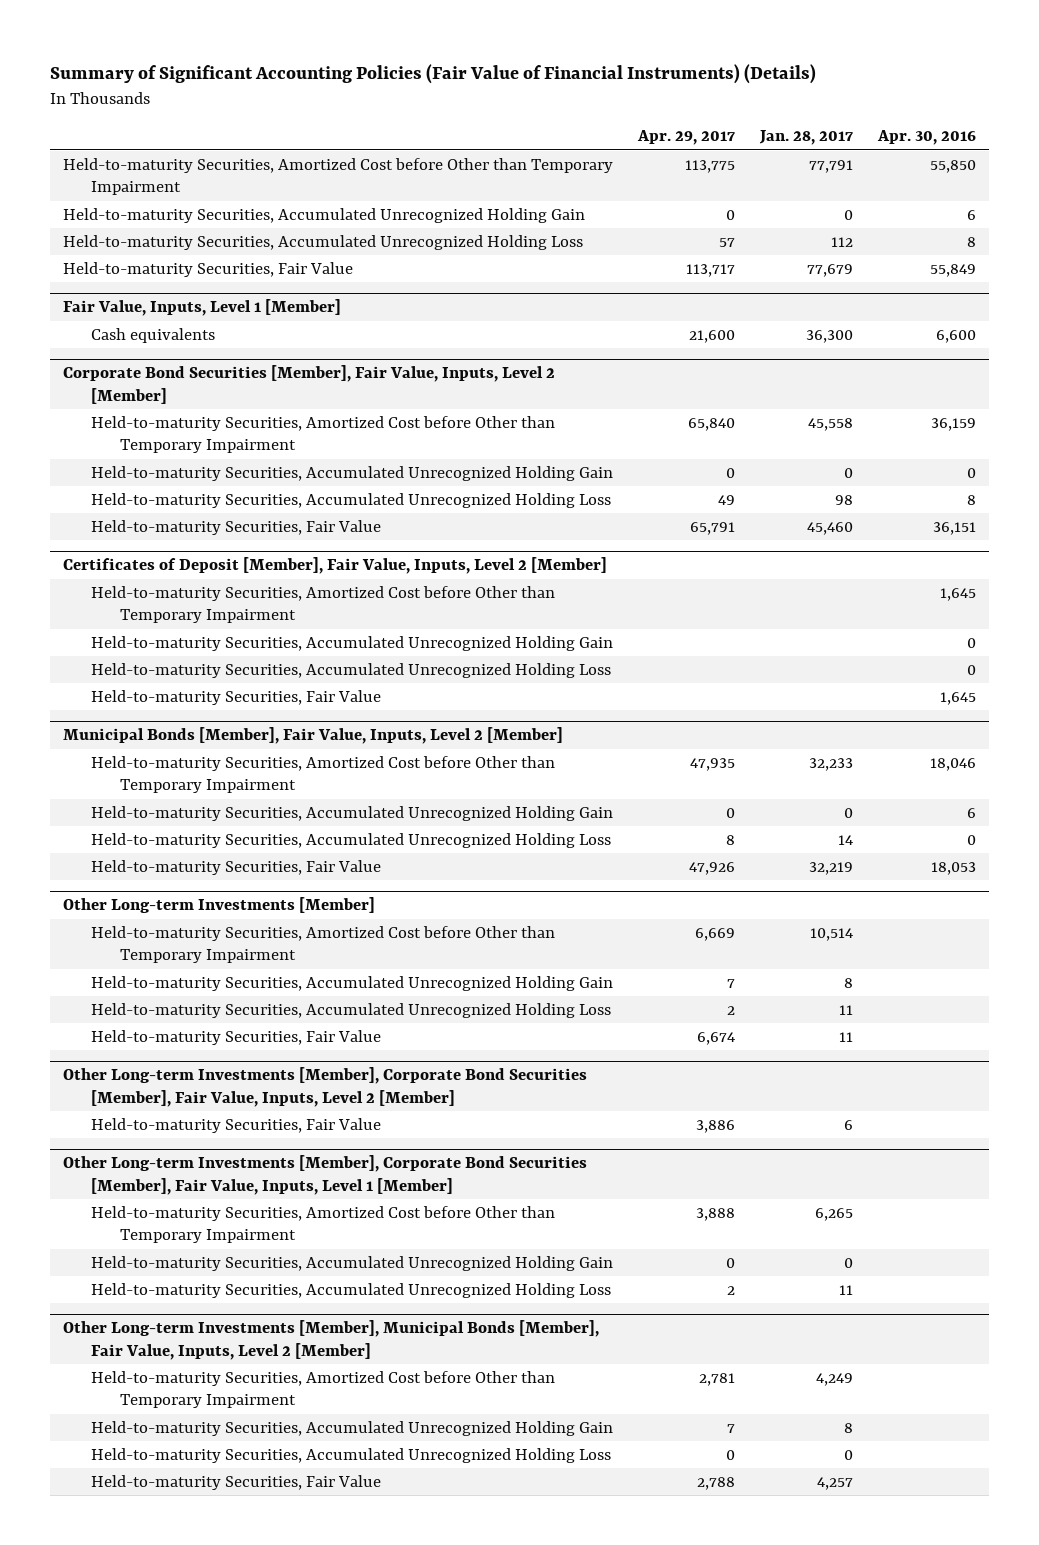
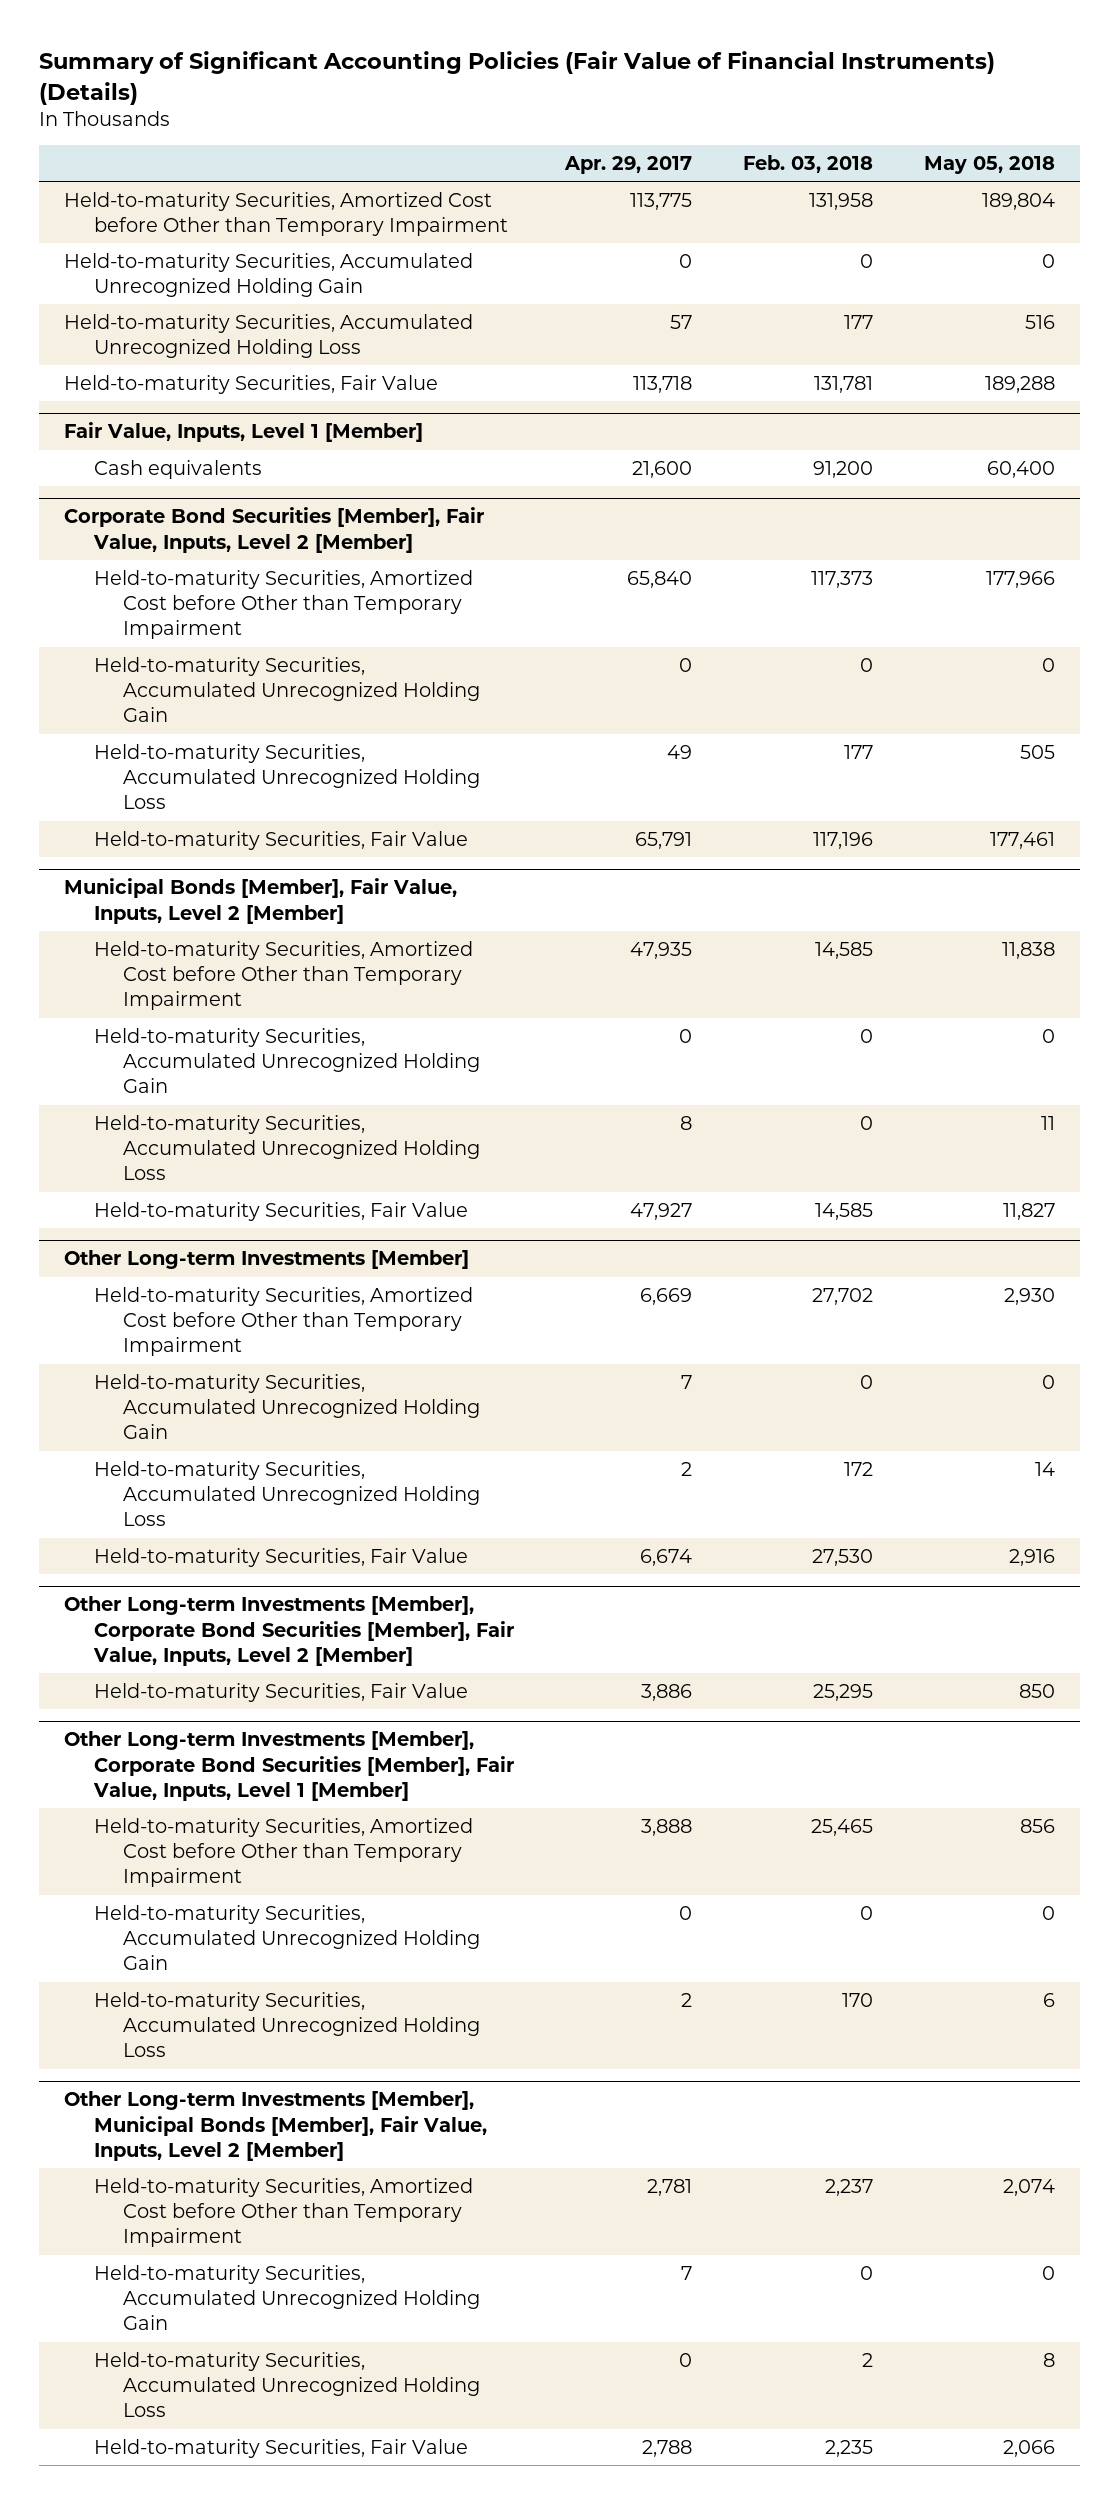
[759,130,854,146] Jan. 28, 2017 -> none
[877,130,977,146] Apr. 30, 2016 -> none
none -> [742,155,873,174] Feb. 03, 2018
none -> [923,156,1055,175] May 05, 2018
[686,263,736,277] 113,717 -> [632,375,692,393] 113,718
[62,557,607,575] Certificates of Deposit [Member], Fair Value, Inputs, Level 2 [Member] -> none
[91,585,556,624] Held-to-maturity Securities, Amortized Cost before Other than Temporary Impairment -> none
[91,635,614,651] Held-to-maturity Securities, Accumulated Unrecognized Holding Gain -> none
[91,662,612,678] Held-to-maturity Securities, Accumulated Unrecognized Holding Loss -> none
[91,689,382,705] Held-to-maturity Securities, Fair Value -> none
[689,861,736,875] 47,926 -> [629,1202,692,1220] 47,927

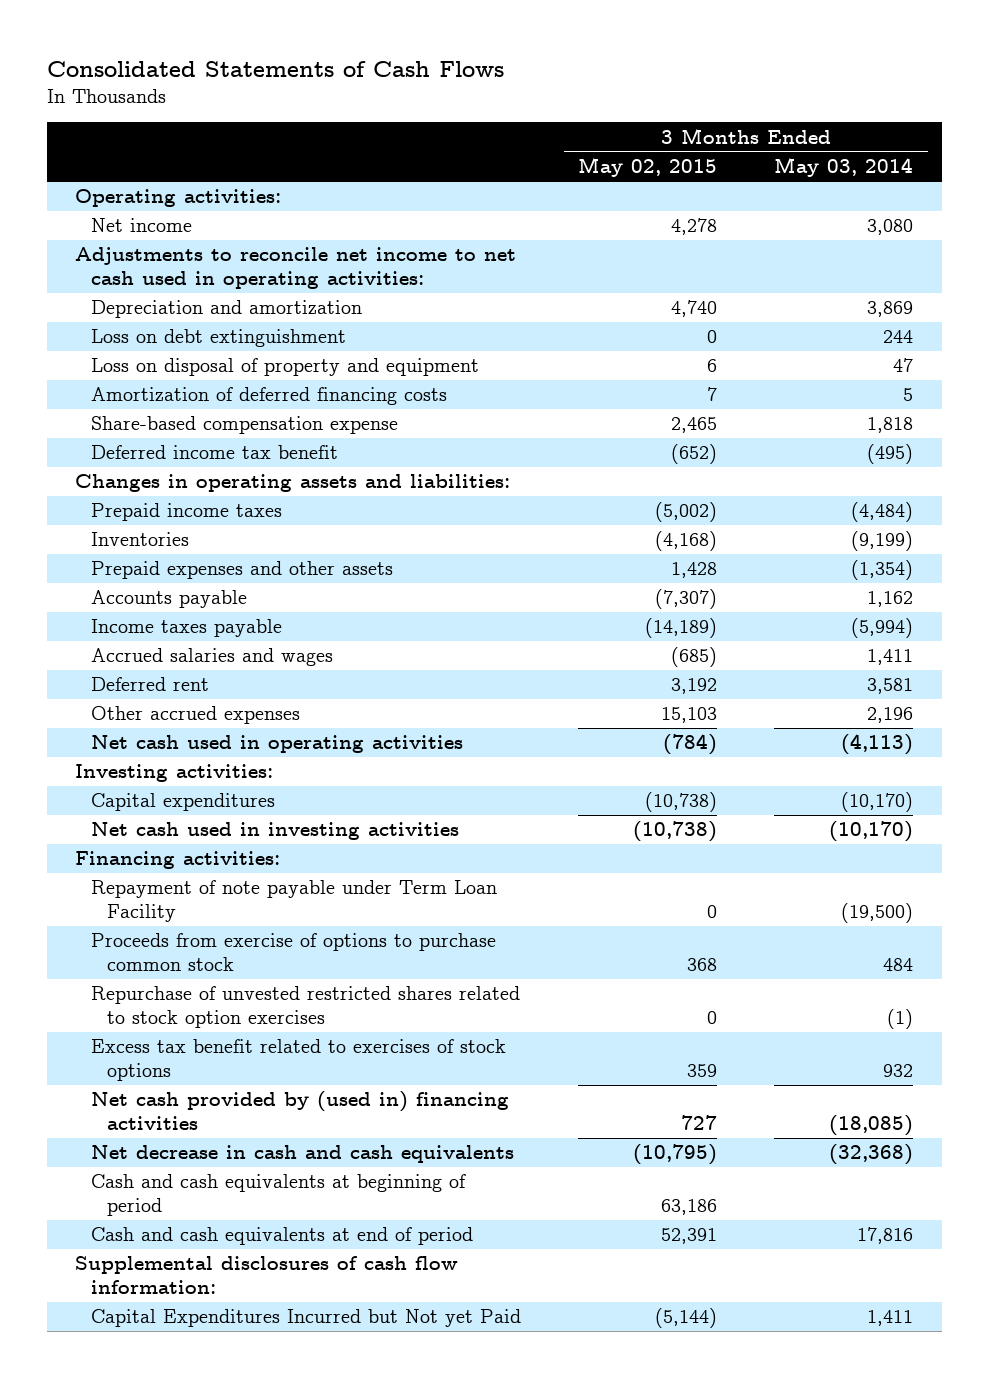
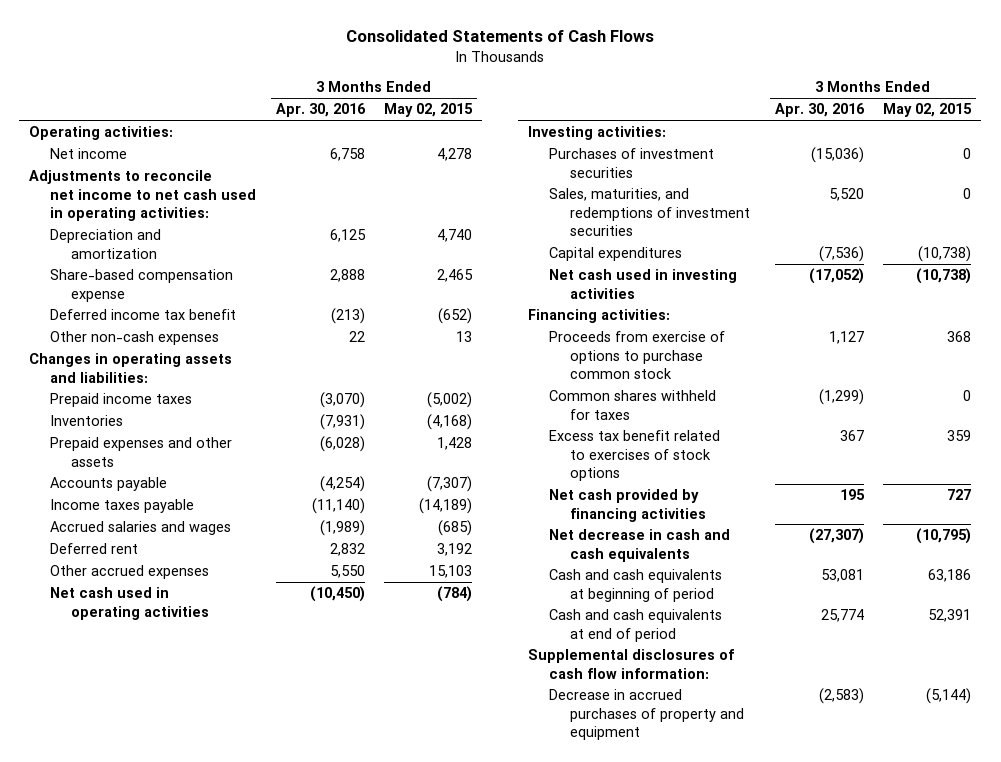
[774,157,914,178] May 03, 2014 -> none
none -> [275,103,366,118] Apr. 30, 2016
[90,329,346,348] Loss on debt extinguishment -> none
[90,358,479,377] Loss on disposal of property and equipment -> none
[90,387,447,406] Amortization of deferred financing costs -> none
none -> [49,331,219,346] Other non-cash expenses
none -> [548,148,714,178] Purchases of investment securities
none -> [548,188,750,236] Sales, maturities, and redemptions of investment securities
[90,880,497,922] Repayment of note payable under Term Loan Facility -> none
[90,986,520,1028] Repurchase of unvested restricted shares related to stock option exercises -> none
none -> [548,390,716,420] Common shares withheld for taxes
[90,1091,509,1130] Net cash provided by (used in) financing activities -> [548,489,706,522] Net cash provided by financing activities
[90,1309,521,1328] Capital Expenditures Incurred but Not yet Paid -> [548,689,744,740] Decrease in accrued purchases of property and equipment

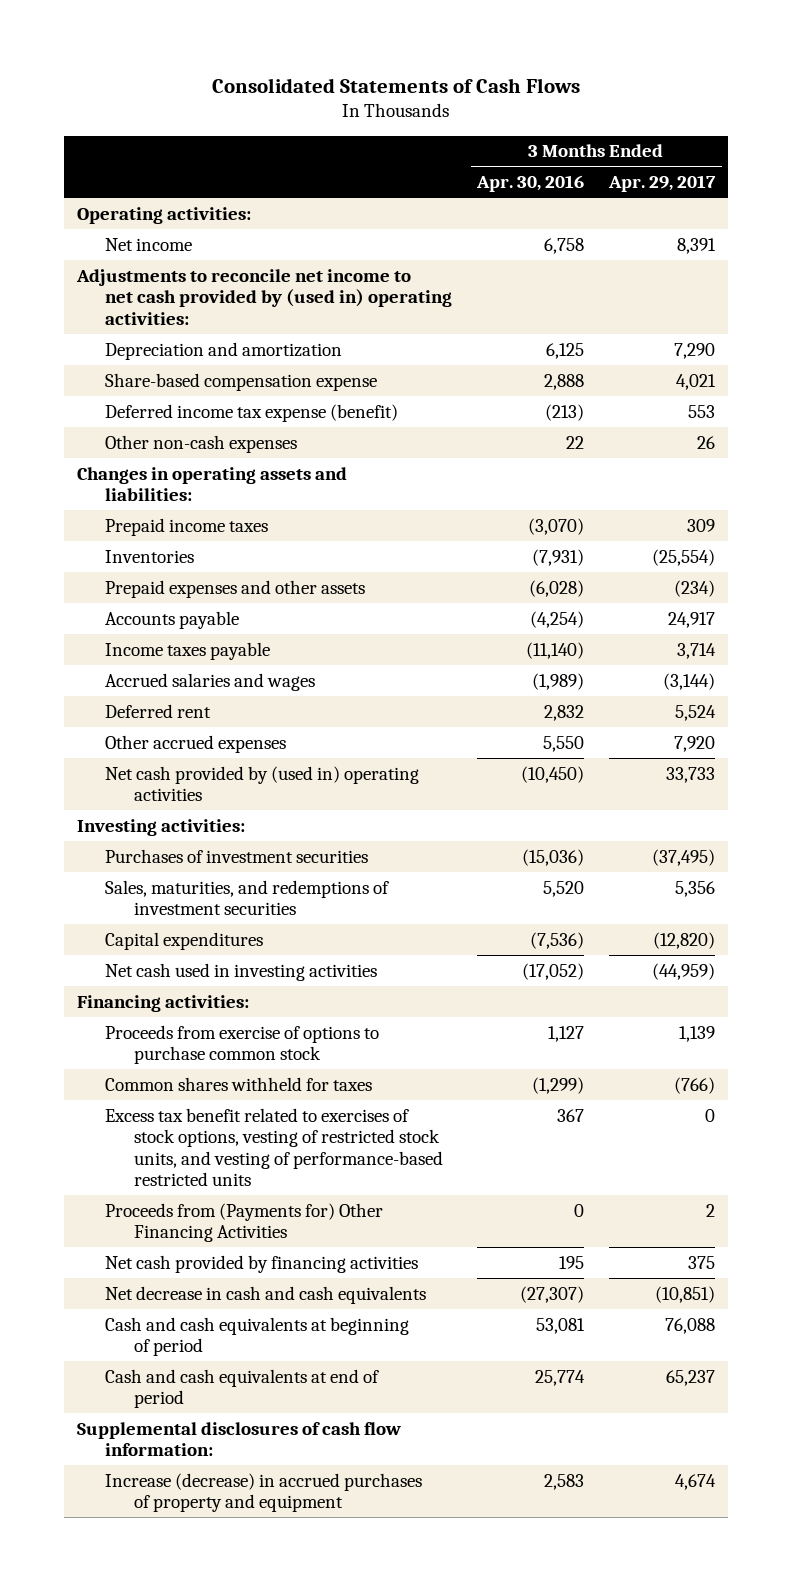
[384,103,474,118] May 02, 2015 -> none
none -> [608,174,717,192] Apr. 29, 2017
[29,170,256,221] Adjustments to reconcile net income to net cash used in operating activities: -> [75,268,453,325] Adjustments to reconcile net income to net cash provided by (used in) operating activities:
[49,309,236,321] Deferred income tax benefit -> [105,403,399,422] Deferred income tax expense (benefit)
[49,587,209,620] Net cash used in operating activities -> [105,765,420,802] Net cash provided by (used in) operating activities
[548,430,720,481] Excess tax benefit related to exercises of stock options -> [105,1107,443,1187] Excess tax benefit related to exercises of stock options, vesting of restricted stock units, and vesting of performance-based restricted units
none -> [105,1202,384,1243] Proceeds from (Payments for) Other Financing Activities
[548,689,744,740] Decrease in accrued purchases of property and equipment -> [105,1472,423,1513] Increase (decrease) in accrued purchases of property and equipment
[818,688,864,705] (2,583) -> [544,1473,585,1490] 2,583

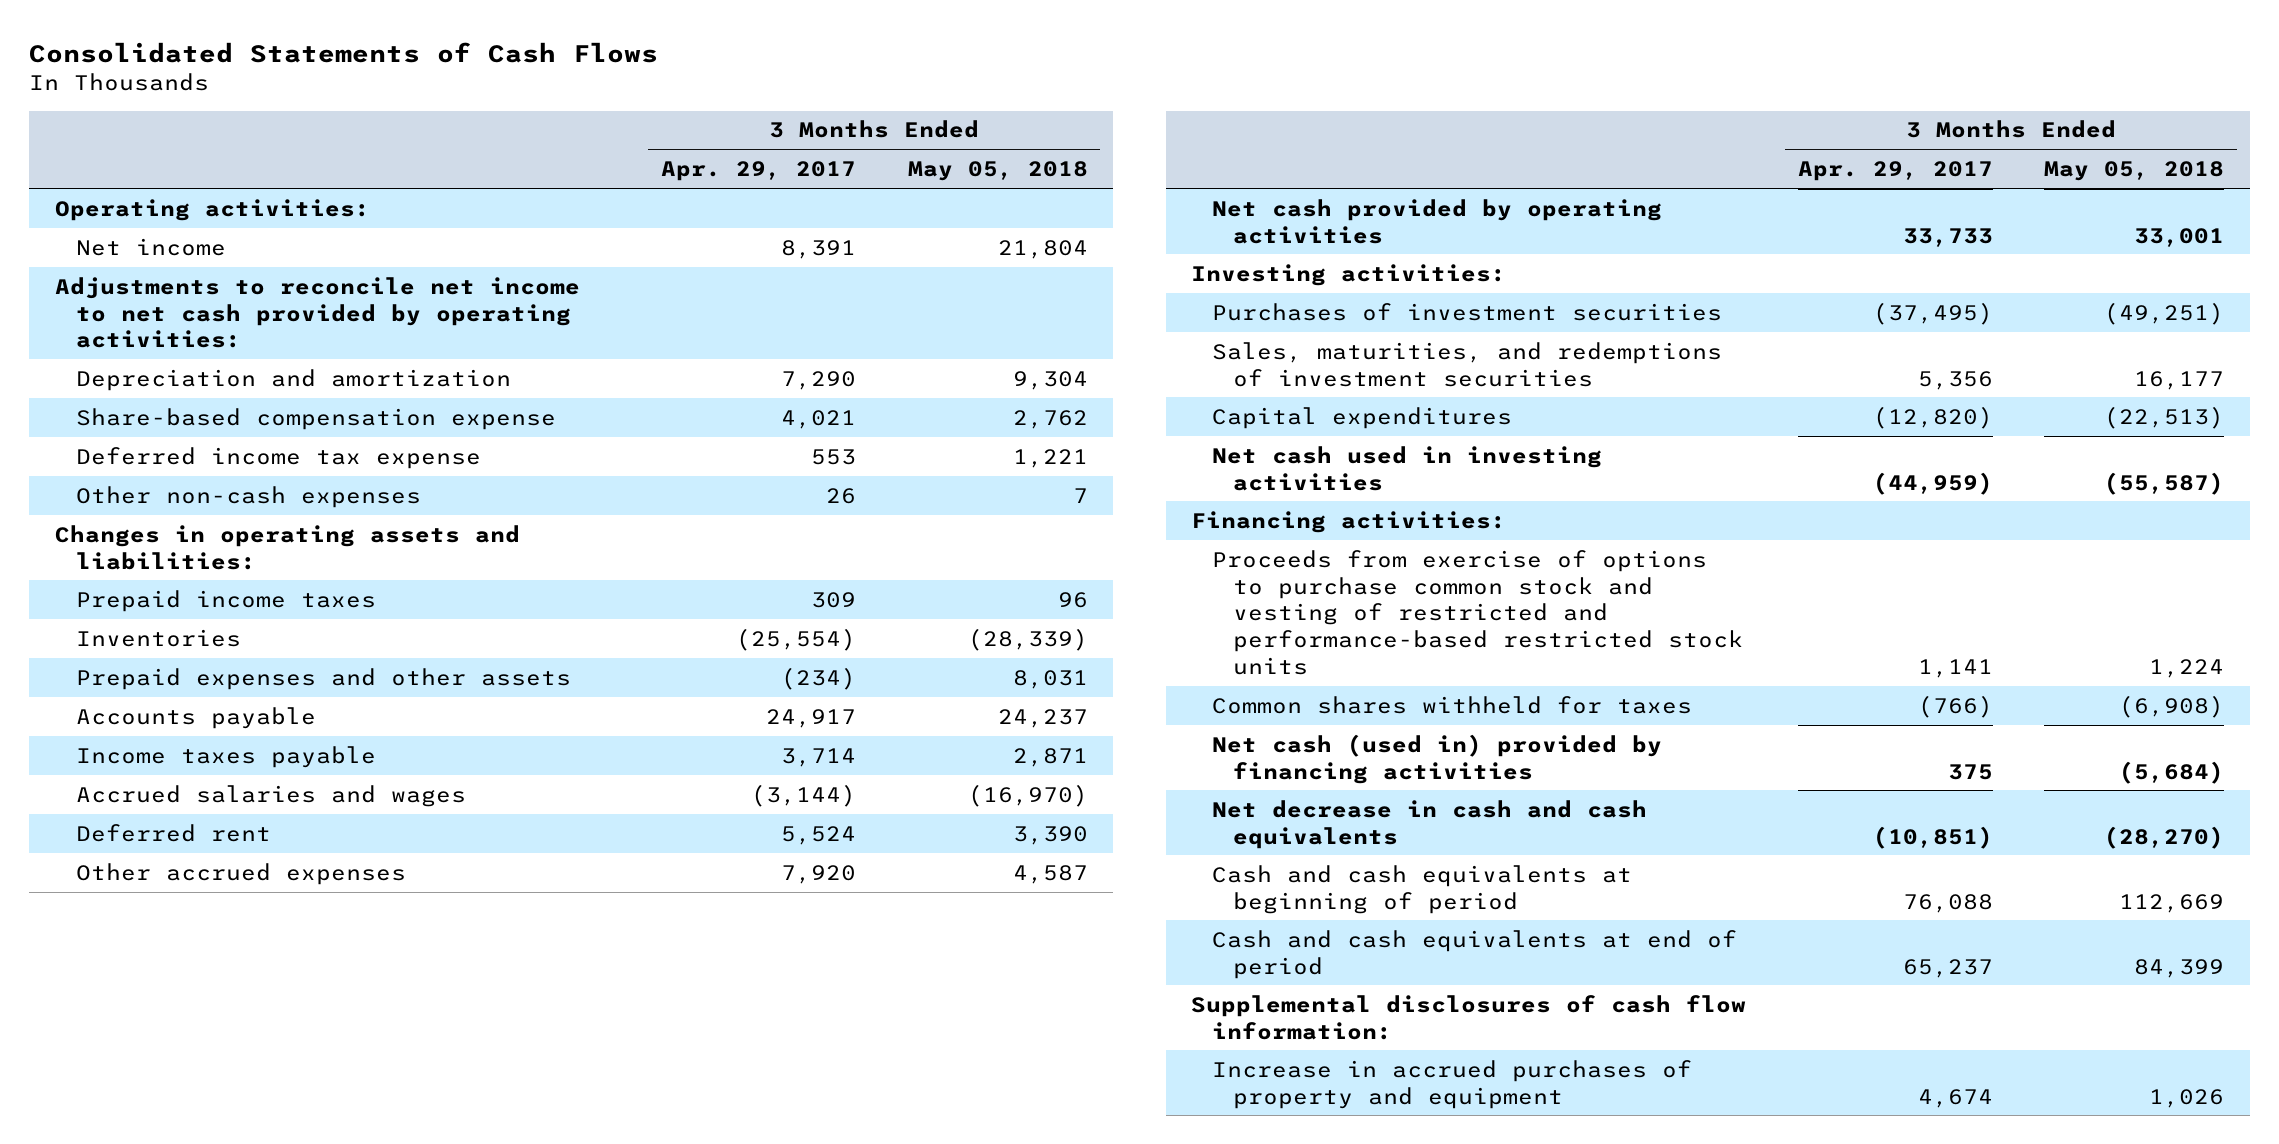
[476,174,585,192] Apr. 30, 2016 -> none
none -> [907,161,1088,182] May 05, 2018
[75,268,453,325] Adjustments to reconcile net income to net cash provided by (used in) operating activities: -> [54,276,580,349] Adjustments to reconcile net income to net cash provided by operating activities:
[105,403,399,422] Deferred income tax expense (benefit) -> [75,446,481,469] Deferred income tax expense
[105,765,420,802] Net cash provided by (used in) operating activities -> [1212,198,1663,244] Net cash provided by operating activities
[105,1024,380,1065] Proceeds from exercise of options to purchase common stock -> [1212,549,1744,676] Proceeds from exercise of options to purchase common stock and vesting of restricted and performance-based restricted stock units
[679,1025,716,1042] 1,139 -> [1917,659,1993,679] 1,141
[105,1107,443,1187] Excess tax benefit related to exercises of stock options, vesting of restricted stock units, and vesting of performance-based restricted units -> none
[105,1202,384,1243] Proceeds from (Payments for) Other Financing Activities -> none
[105,1254,419,1273] Net cash provided by financing activities -> [1212,733,1663,784] Net cash (used in) provided by financing activities
[105,1472,423,1513] Increase (decrease) in accrued purchases of property and equipment -> [1212,1059,1693,1109] Increase in accrued purchases of property and equipment

